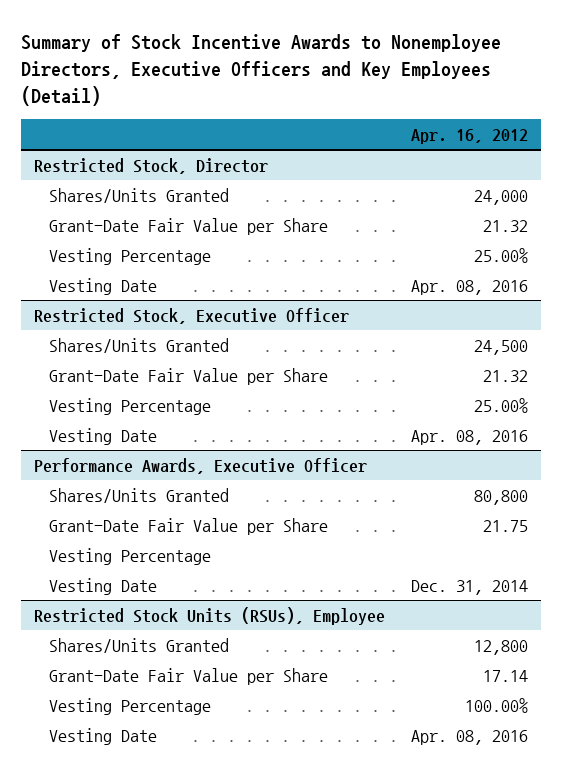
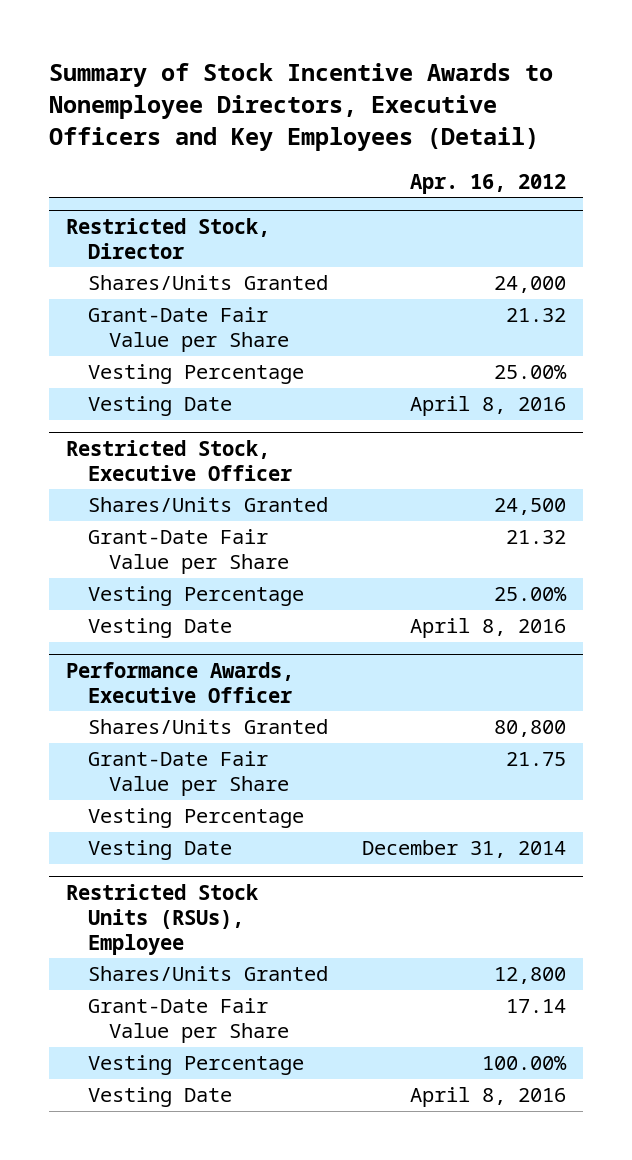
[411,279,529,295] Apr. 08, 2016 -> [409,396,566,417] April 8, 2016
[411,429,529,445] Apr. 08, 2016 -> [409,618,566,639] April 8, 2016
[411,579,529,595] Dec. 31, 2014 -> [361,840,566,859] December 31, 2014
[411,729,529,745] Apr. 08, 2016 -> [409,1087,566,1108] April 8, 2016

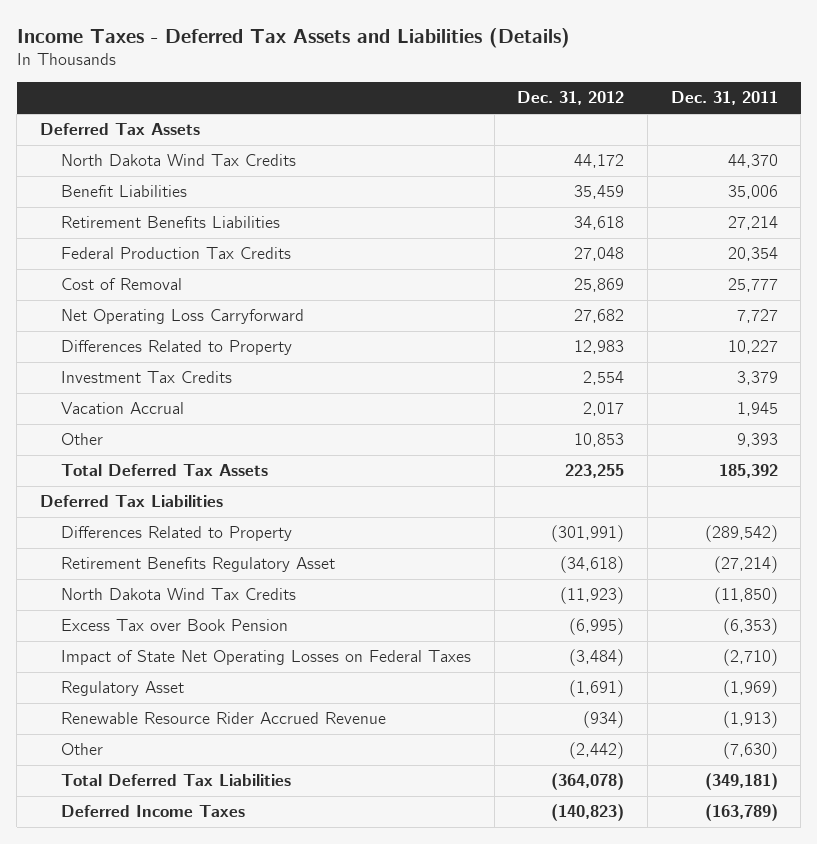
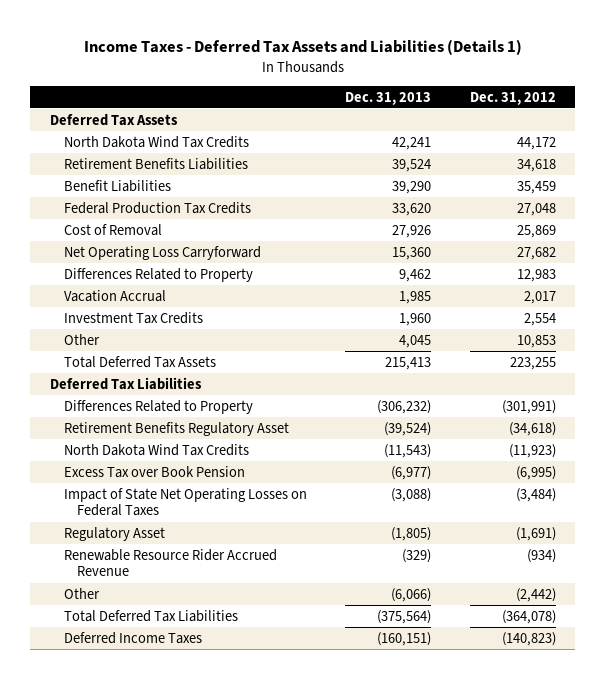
[16,27,570,48] Income Taxes - Deferred Tax Assets and Liabilities (Details) -> [83,39,522,56] Income Taxes - Deferred Tax Assets and Liabilities (Details 1)
[670,91,778,106] Dec. 31, 2011 -> none
none -> [345,91,432,105] Dec. 31, 2013
[60,185,187,198] Benefit Liabilities -> [63,179,171,192] Benefit Liabilities
[60,371,232,384] Investment Tax Credits -> [63,311,203,324] Investment Tax Credits

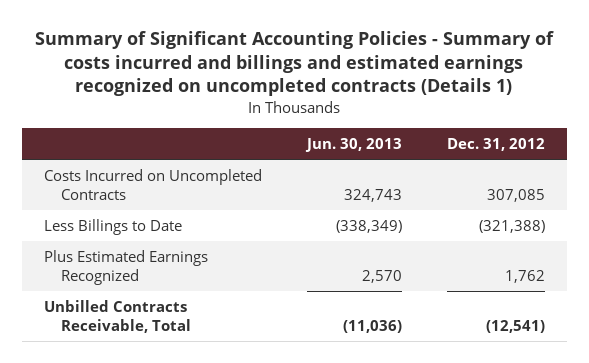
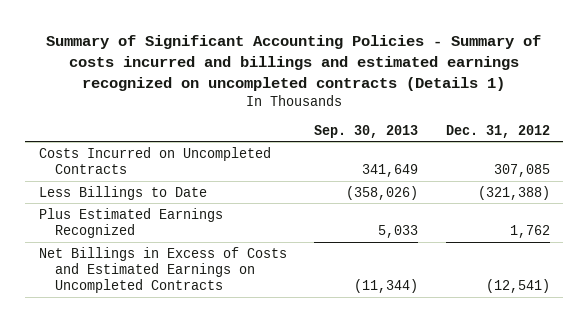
[304,137,402,152] Jun. 30, 2013 -> none
none -> [314,124,419,138] Sep. 30, 2013
[44,300,192,334] Unbilled Contracts Receivable, Total -> [38,246,287,294] Net Billings in Excess of Costs and Estimated Earnings on Uncompleted Contracts

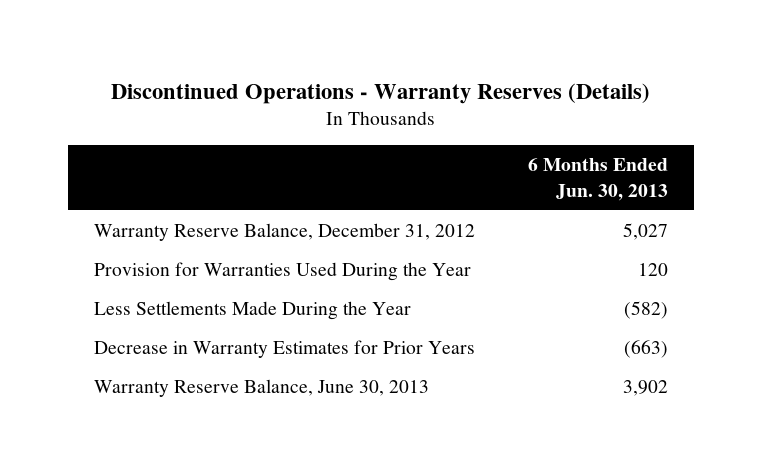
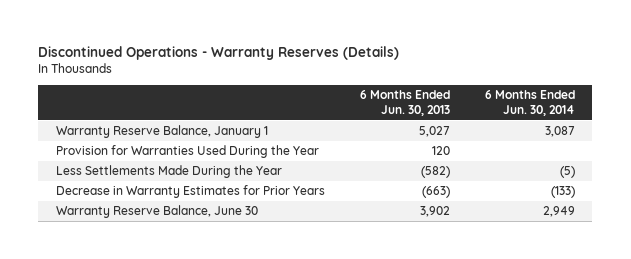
none -> [484,89,575,116] 6 Months Ended Jun. 30, 2014
[94,223,476,242] Warranty Reserve Balance, December 31, 2012 -> [55,125,268,139] Warranty Reserve Balance, January 1
[94,379,430,398] Warranty Reserve Balance, June 30, 2013 -> [55,205,258,219] Warranty Reserve Balance, June 30

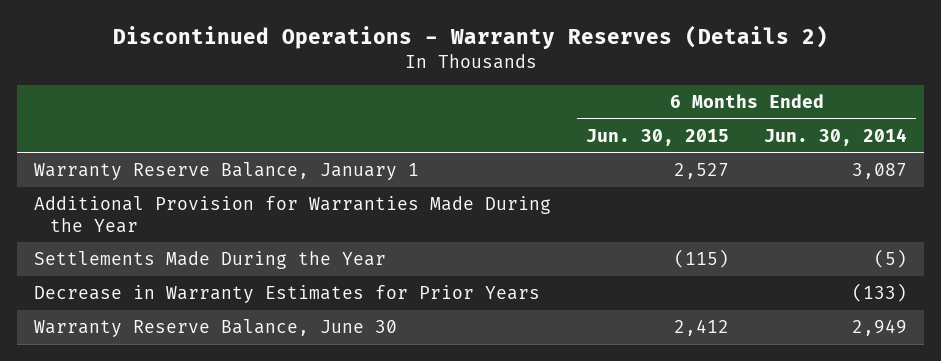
[38,45,400,60] Discontinued Operations - Warranty Reserves (Details) -> [112,25,828,50] Discontinued Operations - Warranty Reserves (Details 2)
[359,89,450,116] 6 Months Ended Jun. 30, 2013 -> none
none -> [586,128,730,146] Jun. 30, 2015
[55,145,319,159] Provision for Warranties Used During the Year -> [34,195,552,233] Additional Provision for Warranties Made During the Year
[55,165,282,179] Less Settlements Made During the Year -> [34,250,387,269] Settlements Made During the Year

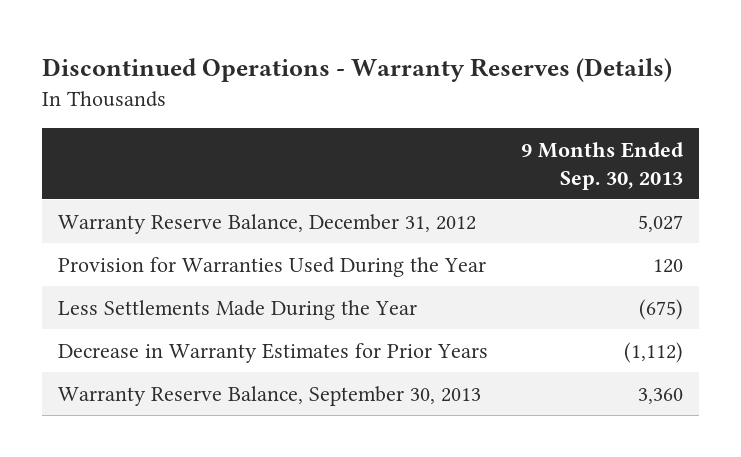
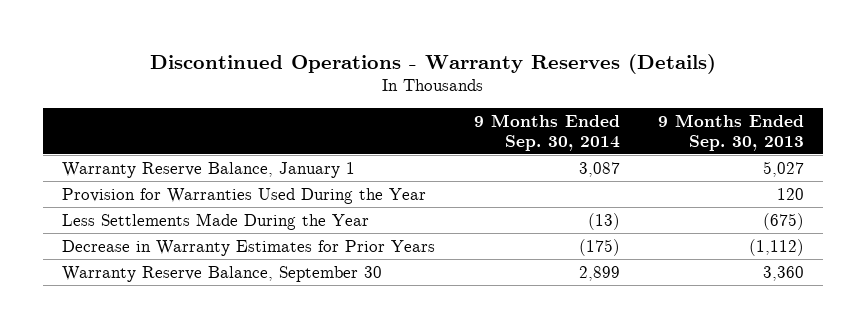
none -> [473,113,620,151] 9 Months Ended Sep. 30, 2014
[58,213,477,234] Warranty Reserve Balance, December 31, 2012 -> [62,161,356,178] Warranty Reserve Balance, January 1
[58,385,482,406] Warranty Reserve Balance, September 30, 2013 -> [62,265,383,282] Warranty Reserve Balance, September 30

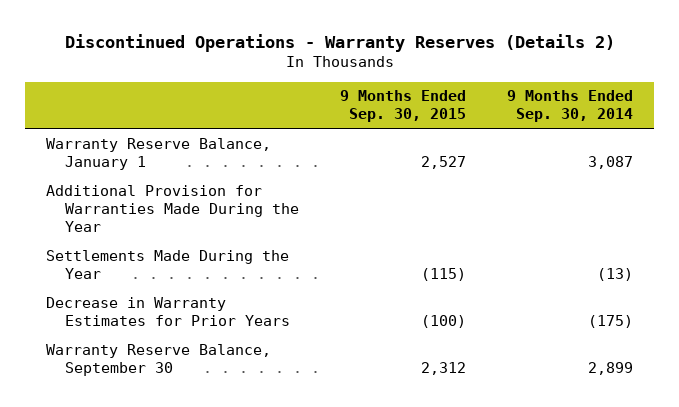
[150,53,717,74] Discontinued Operations - Warranty Reserves (Details) -> [64,33,615,52] Discontinued Operations - Warranty Reserves (Details 2)
[658,113,805,151] 9 Months Ended Sep. 30, 2013 -> none
none -> [340,90,467,123] 9 Months Ended Sep. 30, 2015
[62,187,427,204] Provision for Warranties Used During the Year -> [45,184,300,232] Additional Provision for Warranties Made During the Year
[62,212,370,230] Less Settlements Made During the Year -> [45,249,289,279] Settlements Made During the Year

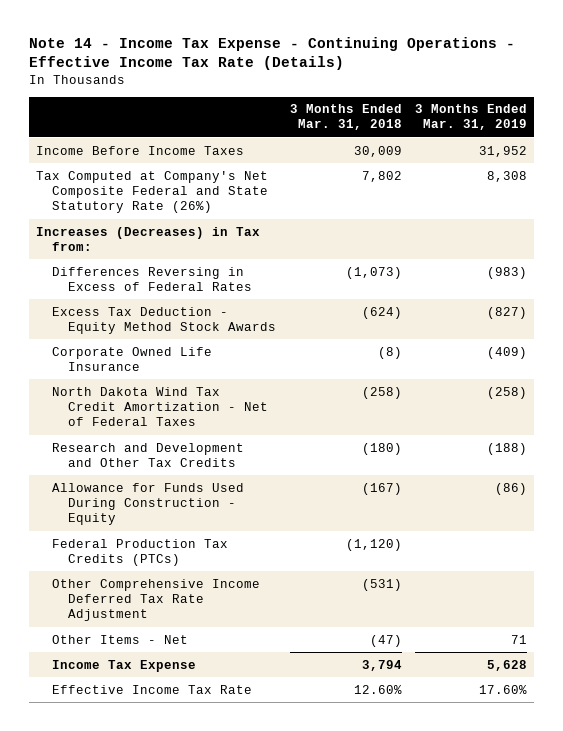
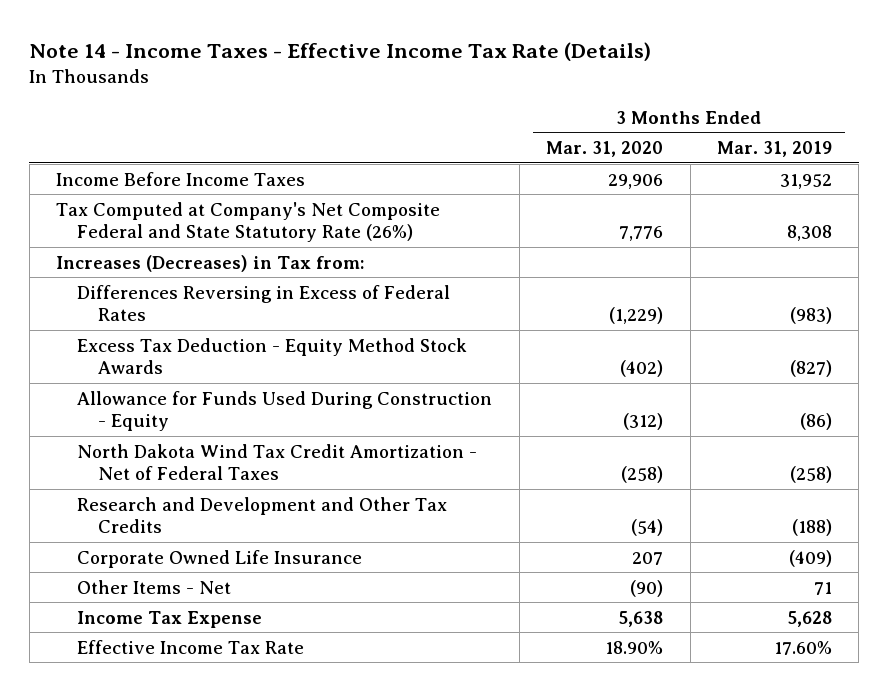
[28,37,515,71] Note 14 - Income Tax Expense - Continuing Operations - Effective Income Tax Rate (Details) -> [29,42,652,62] Note 14 - Income Taxes - Effective Income Tax Rate (Details)
[289,104,402,131] 3 Months Ended Mar. 31, 2018 -> none
none -> [546,141,664,158] Mar. 31, 2020
[51,482,244,526] Allowance for Funds Used During Construction - Equity -> [77,390,493,431] Allowance for Funds Used During Construction - Equity
[51,538,228,566] Federal Production Tax Credits (PTCs) -> none
[51,578,260,622] Other Comprehensive Income Deferred Tax Rate Adjustment -> none
[51,346,212,371] Corporate Owned Life Insurance -> [77,549,363,568] Corporate Owned Life Insurance

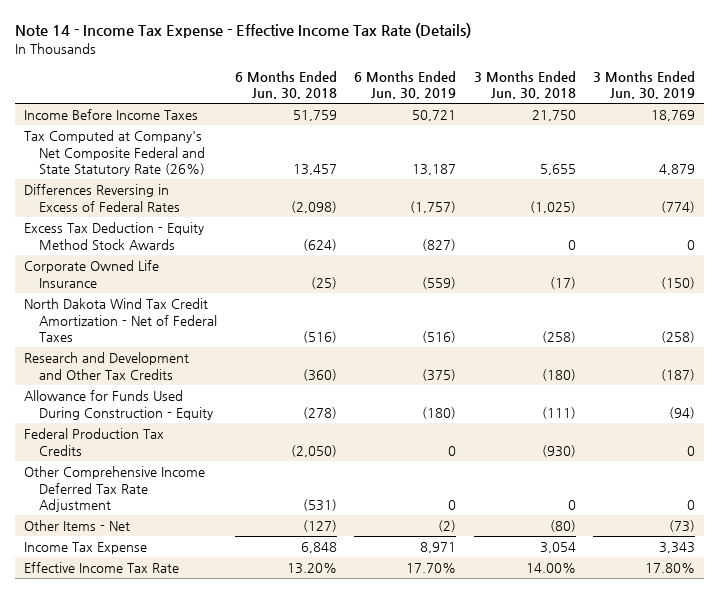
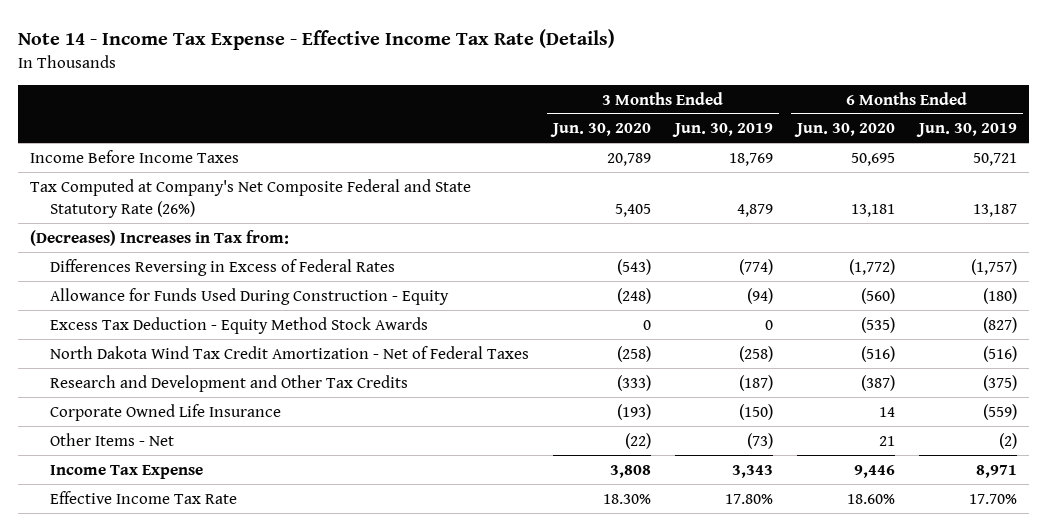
[234,70,337,99] 6 Months Ended Jun. 30, 2018 -> none
[473,70,576,99] 3 Months Ended Jun. 30, 2018 -> none
none -> [550,123,652,138] Jun. 30, 2020
none -> [794,123,896,138] Jun. 30, 2020
none -> [30,229,290,246] (Decreases) Increases in Tax from:
[23,390,214,420] Allowance for Funds Used During Construction - Equity -> [50,287,450,305] Allowance for Funds Used During Construction - Equity
[23,428,164,456] Federal Production Tax Credits -> none
[23,466,205,512] Other Comprehensive Income Deferred Tax Rate Adjustment -> none
[23,260,159,288] Corporate Owned Life Insurance -> [50,403,282,421] Corporate Owned Life Insurance

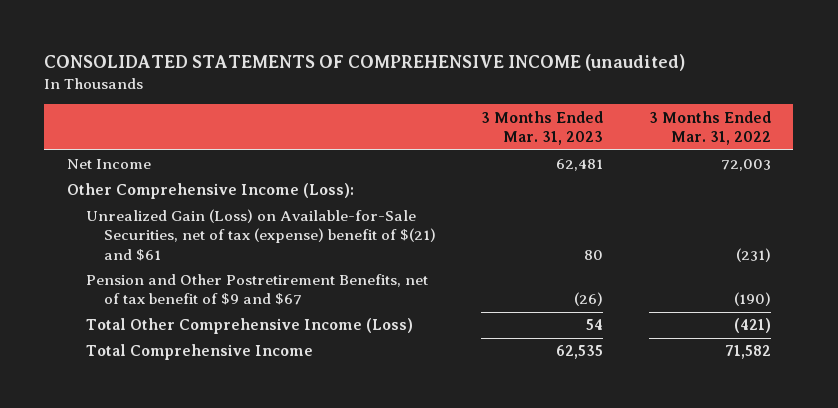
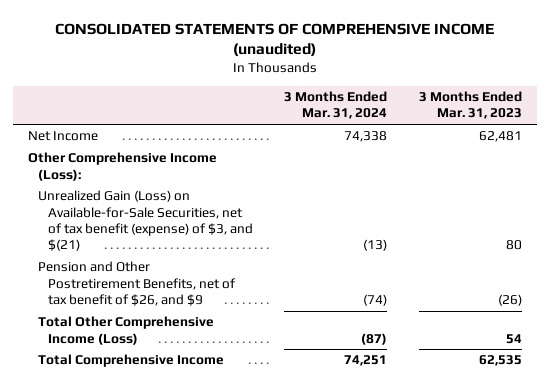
[648,110,771,145] 3 Months Ended Mar. 31, 2022 -> none
none -> [284,91,388,120] 3 Months Ended Mar. 31, 2024
[85,209,437,261] Unrealized Gain (Loss) on Available-for-Sale Securities, net of tax (expense) benefit of $(21) and $61 -> [38,190,253,252] Unrealized Gain (Loss) on Available-for-Sale Securities, net of tax benefit (expense) of $3, and $(21)
[85,274,428,306] Pension and Other Postretirement Benefits, net of tax benefit of $9 and $67 -> [38,261,236,306] Pension and Other Postretirement Benefits, net of tax benefit of $26, and $9

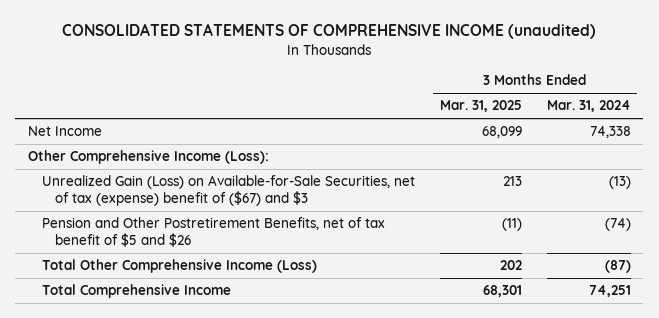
[418,91,522,120] 3 Months Ended Mar. 31, 2023 -> none
none -> [439,100,522,113] Mar. 31, 2025
[38,190,253,252] Unrealized Gain (Loss) on Available-for-Sale Securities, net of tax benefit (expense) of $3, and $(21) -> [41,175,415,207] Unrealized Gain (Loss) on Available-for-Sale Securities, net of tax (expense) benefit of ($67) and $3
[38,261,236,306] Pension and Other Postretirement Benefits, net of tax benefit of $26, and $9 -> [41,217,385,248] Pension and Other Postretirement Benefits, net of tax benefit of $5 and $26

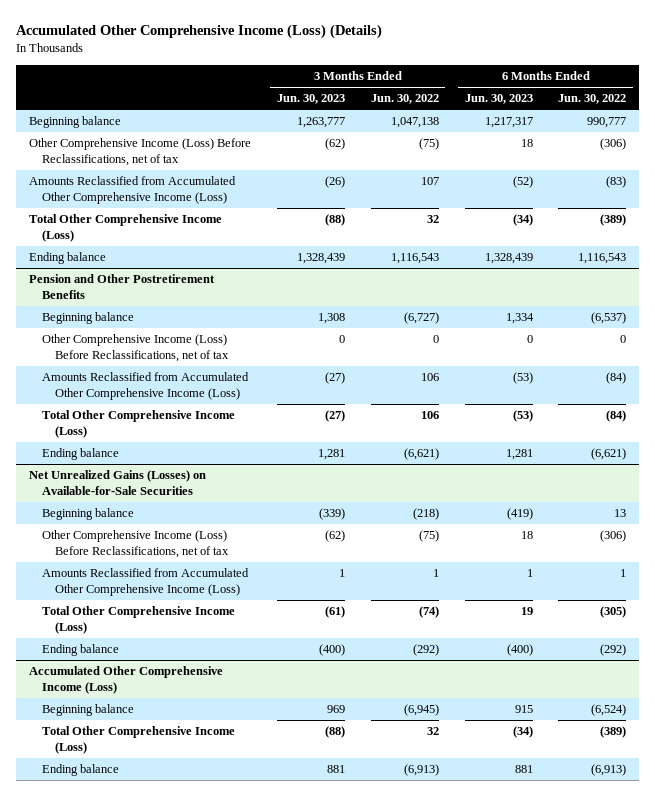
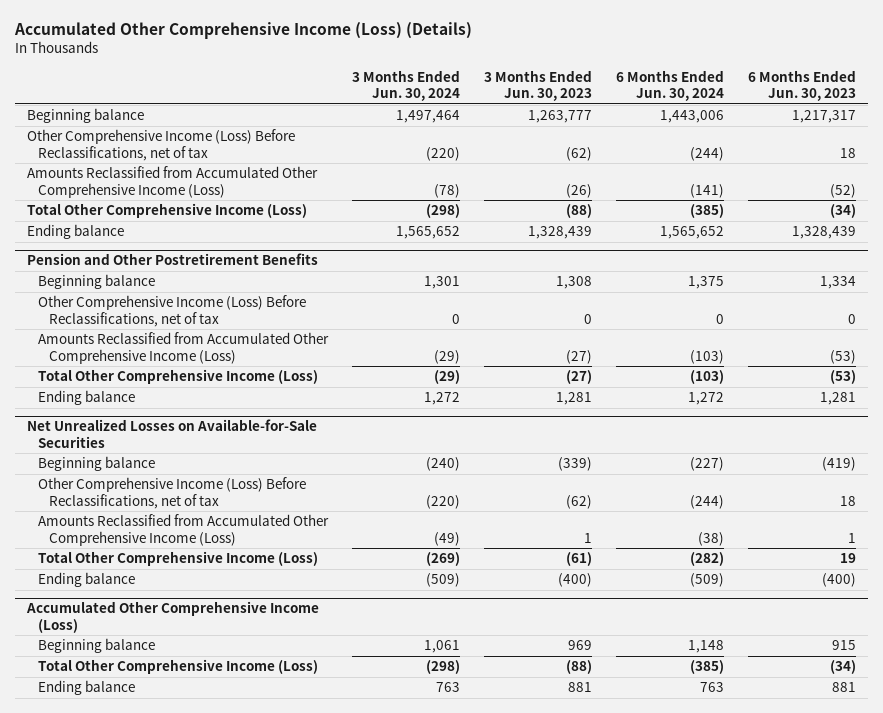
[370,94,439,105] Jun. 30, 2022 -> none
[558,94,627,105] Jun. 30, 2022 -> none
none -> [352,69,461,102] 3 Months Ended Jun. 30, 2024
none -> [616,69,725,102] 6 Months Ended Jun. 30, 2024
[28,470,206,495] Net Unrealized Gains (Losses) on Available-for-Sale Securities -> [26,419,317,448] Net Unrealized Losses on Available-for-Sale Securities

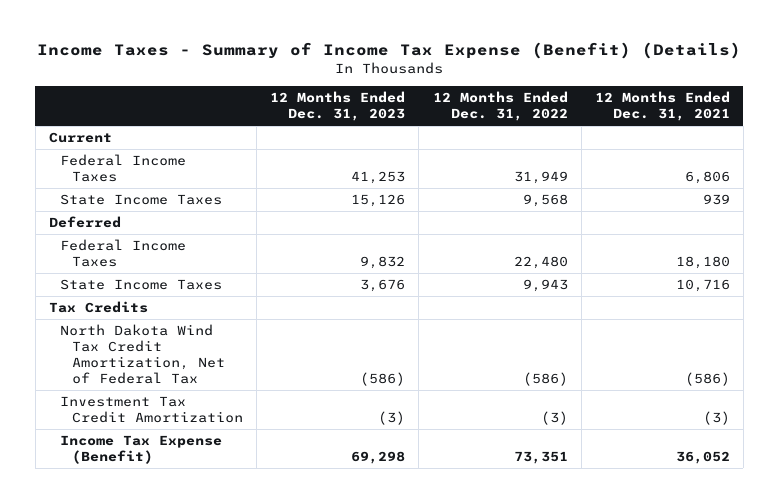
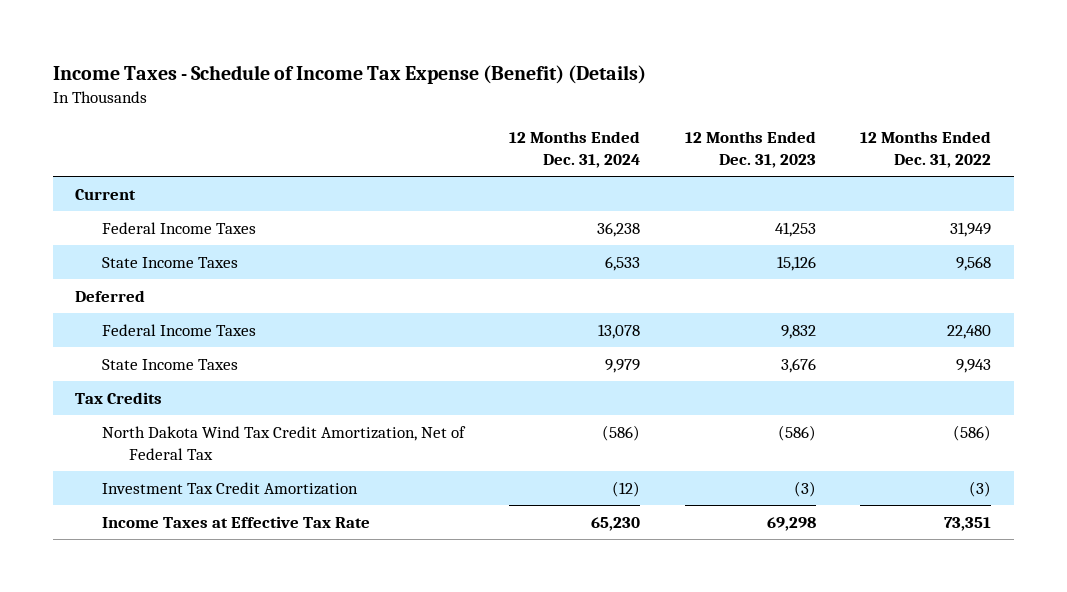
[37,42,742,60] Income Taxes - Summary of Income Tax Expense (Benefit) (Details) -> [53,64,647,84] Income Taxes - Schedule of Income Tax Expense (Benefit) (Details)
[594,91,730,122] 12 Months Ended Dec. 31, 2021 -> none
none -> [508,131,640,168] 12 Months Ended Dec. 31, 2024
[60,435,223,465] Income Tax Expense (Benefit) -> [102,515,371,528] Income Taxes at Effective Tax Rate

